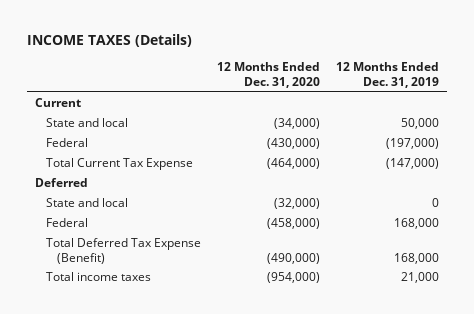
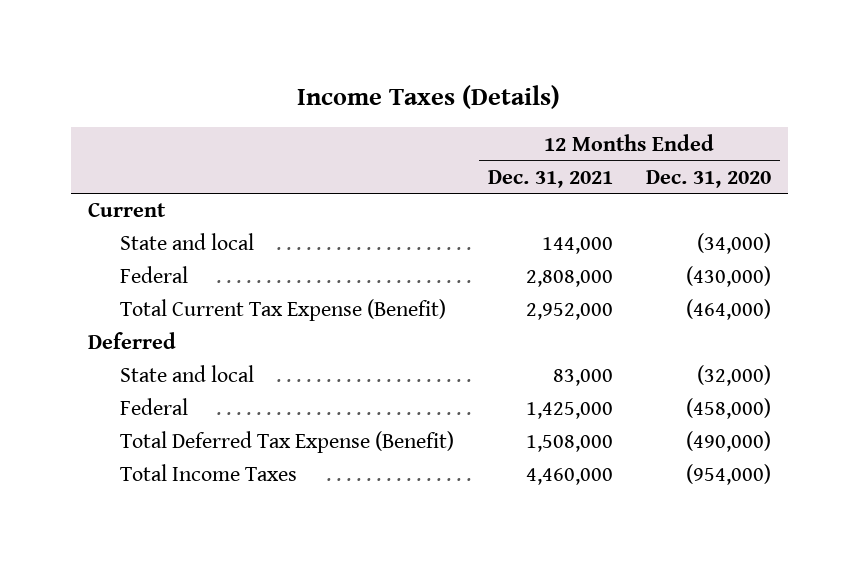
[26,34,192,48] INCOME TAXES (Details) -> [297,85,561,110] Income Taxes (Details)
[336,62,440,89] 12 Months Ended Dec. 31, 2019 -> none
none -> [487,169,613,188] Dec. 31, 2021
[45,158,193,171] Total Current Tax Expense -> [120,299,447,322] Total Current Tax Expense (Benefit)
[45,272,151,282] Total income taxes -> [120,464,298,482] Total Income Taxes

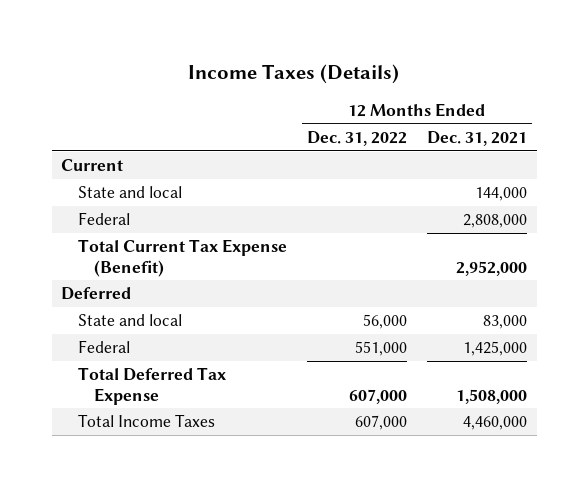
[646,169,772,188] Dec. 31, 2020 -> none
none -> [306,130,407,146] Dec. 31, 2022
[120,431,455,454] Total Deferred Tax Expense (Benefit) -> [77,367,226,405] Total Deferred Tax Expense

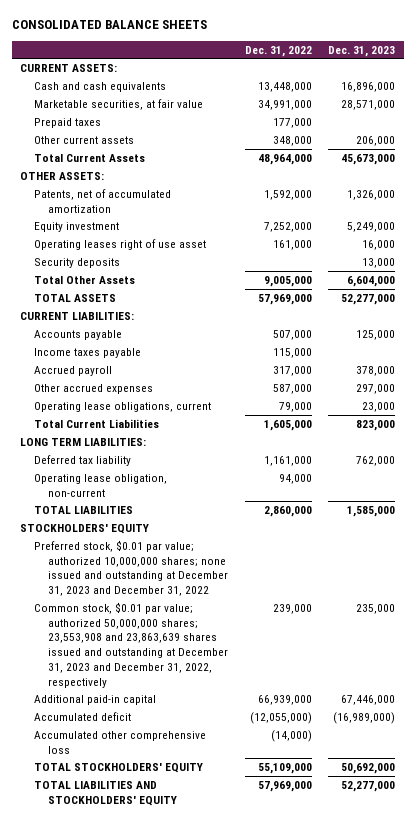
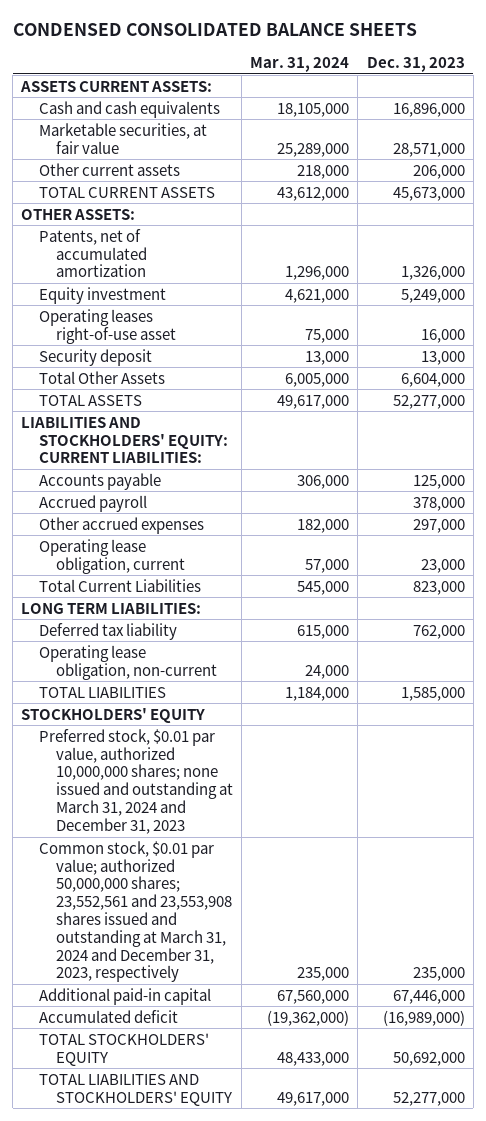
[11,20,207,30] CONSOLIDATED BALANCE SHEETS -> [12,23,417,37] CONDENSED CONSOLIDATED BALANCE SHEETS
[244,45,312,57] Dec. 31, 2022 -> none
none -> [250,56,350,72] Mar. 31, 2024
[19,63,117,72] CURRENT ASSETS: -> [20,80,213,92] ASSETS CURRENT ASSETS:
[33,117,101,128] Prepaid taxes -> none
[33,153,145,162] Total Current Assets -> [38,186,215,198] TOTAL CURRENT ASSETS
[33,238,206,250] Operating leases right of use asset -> [38,308,176,344] Operating leases right-of-use asset
[33,257,120,268] Security deposits -> [38,348,152,366] Security deposit
[19,311,134,320] CURRENT LIABILITIES: -> none
none -> [21,416,228,464] LIABILITIES AND STOCKHOLDERS' EQUITY: CURRENT LIABILITIES:
[33,347,141,358] Income taxes payable -> none
[33,401,211,412] Operating lease obligations, current -> [38,538,185,574] Operating lease obligation, current
[33,539,229,597] Preferred stock, $0.01 par value; authorized 10,000,000 shares; none issued and outstanding at December 31, 2023 and December 31, 2022 -> [38,728,233,834] Preferred stock, $0.01 par value, authorized 10,000,000 shares; none issued and outstanding at March 31, 2024 and December 31, 2023
[33,601,229,688] Common stock, $0.01 par value; authorized 50,000,000 shares; 23,553,908 and 23,863,639 shares issued and outstanding at December 31, 2023 and December 31, 2022, respectively -> [38,840,232,983] Common stock, $0.01 par value; authorized 50,000,000 shares; 23,552,561 and 23,553,908 shares issued and outstanding at March 31, 2024 and December 31, 2023, respectively
[33,730,206,754] Accumulated other comprehensive loss -> none

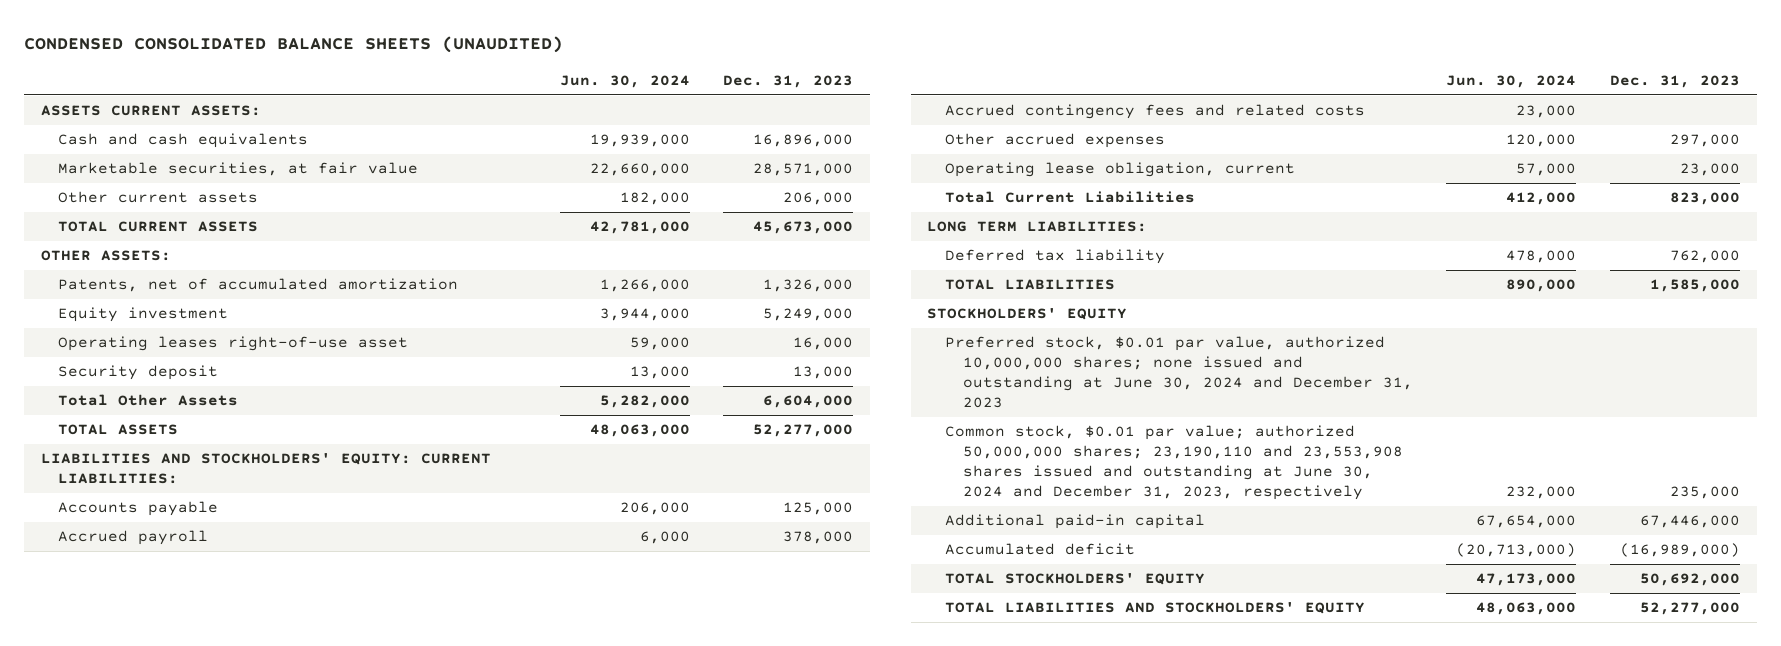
[12,23,417,37] CONDENSED CONSOLIDATED BALANCE SHEETS -> [23,35,563,53] CONDENSED CONSOLIDATED BALANCE SHEETS (UNAUDITED)
[250,56,350,72] Mar. 31, 2024 -> none
none -> [559,74,690,88] Jun. 30, 2024
none -> [945,104,1366,120] Accrued contingency fees and related costs
[38,644,217,680] Operating lease obligation, non-current -> none
[38,728,233,834] Preferred stock, $0.01 par value, authorized 10,000,000 shares; none issued and outstanding at March 31, 2024 and December 31, 2023 -> [945,336,1413,409] Preferred stock, $0.01 par value, authorized 10,000,000 shares; none issued and outstanding at June 30, 2024 and December 31, 2023
[38,840,232,983] Common stock, $0.01 par value; authorized 50,000,000 shares; 23,552,561 and 23,553,908 shares issued and outstanding at March 31, 2024 and December 31, 2023, respectively -> [945,425,1403,501] Common stock, $0.01 par value; authorized 50,000,000 shares; 23,190,110 and 23,553,908 shares issued and outstanding at June 30, 2024 and December 31, 2023, respectively

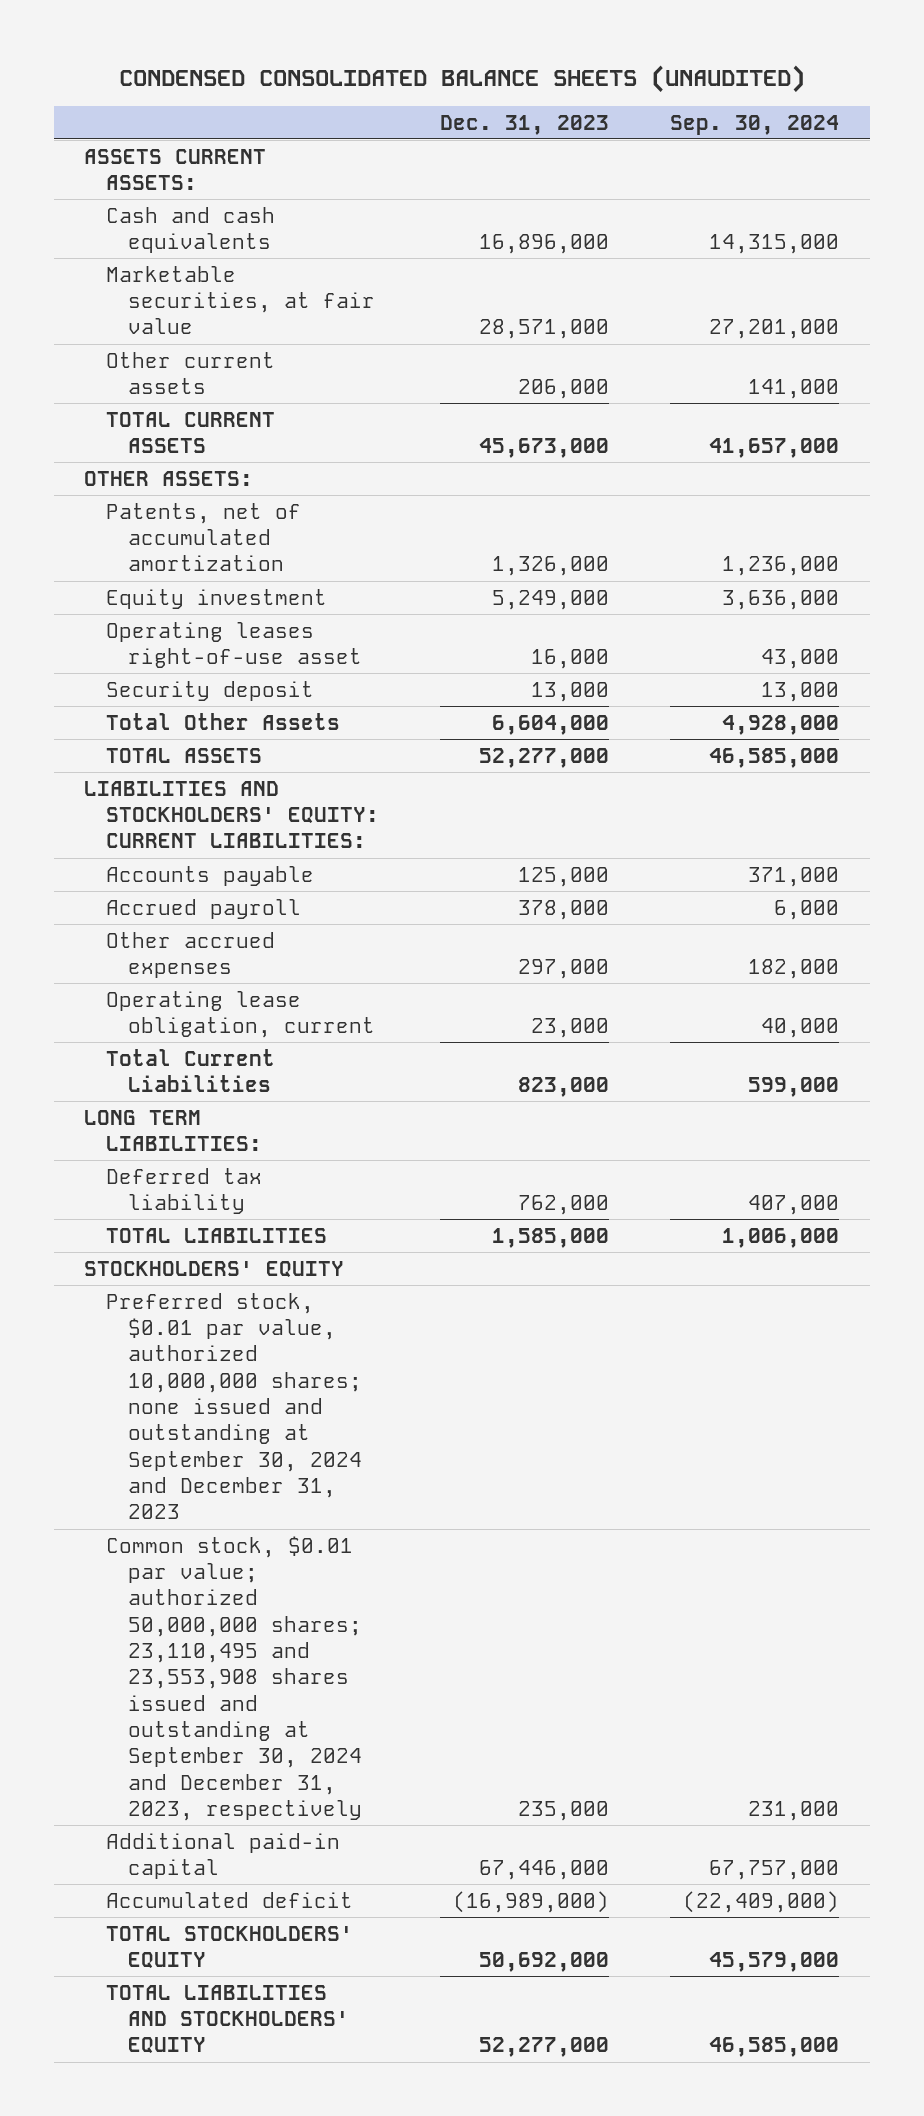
[559,74,690,88] Jun. 30, 2024 -> none
none -> [670,114,840,135] Sep. 30, 2024
[945,104,1366,120] Accrued contingency fees and related costs -> none
[945,336,1413,409] Preferred stock, $0.01 par value, authorized 10,000,000 shares; none issued and outstanding at June 30, 2024 and December 31, 2023 -> [105,1292,362,1520] Preferred stock, $0.01 par value, authorized 10,000,000 shares; none issued and outstanding at September 30, 2024 and December 31, 2023
[945,425,1403,501] Common stock, $0.01 par value; authorized 50,000,000 shares; 23,190,110 and 23,553,908 shares issued and outstanding at June 30, 2024 and December 31, 2023, respectively -> [105,1535,362,1822] Common stock, $0.01 par value; authorized 50,000,000 shares; 23,110,495 and 23,553,908 shares issued and outstanding at September 30, 2024 and December 31, 2023, respectively

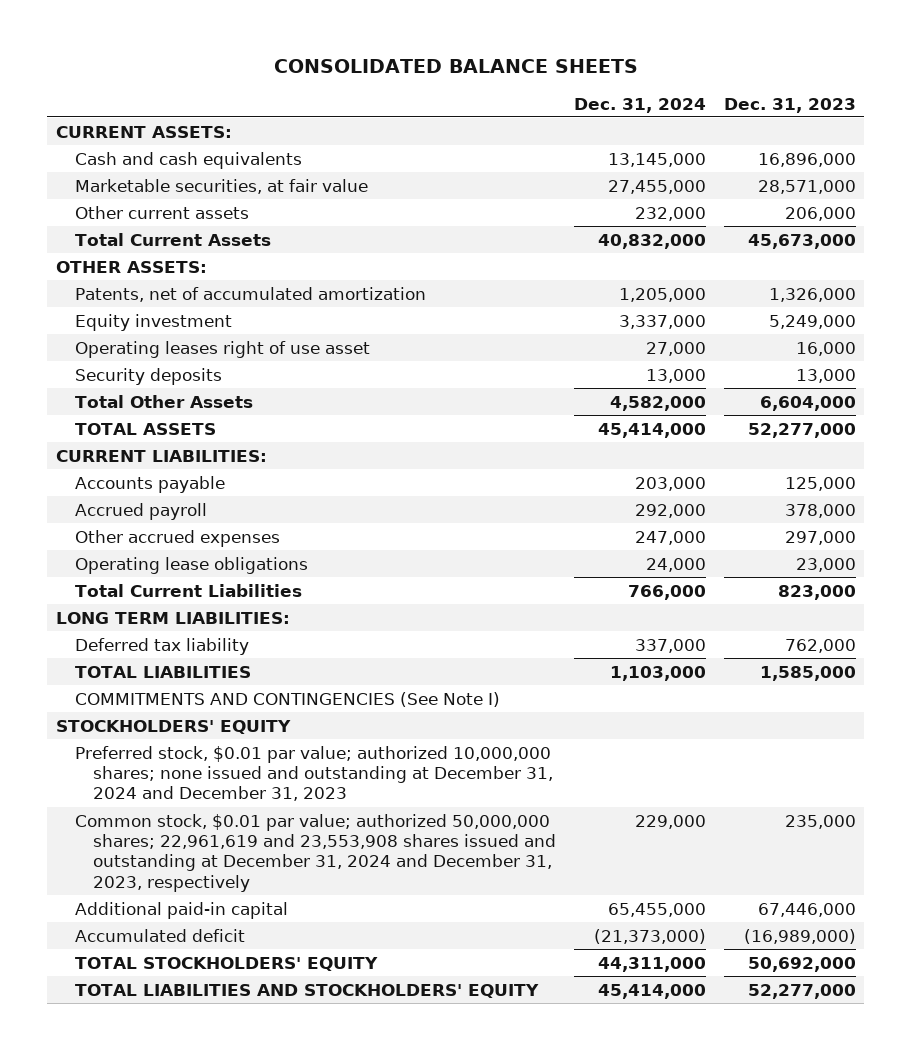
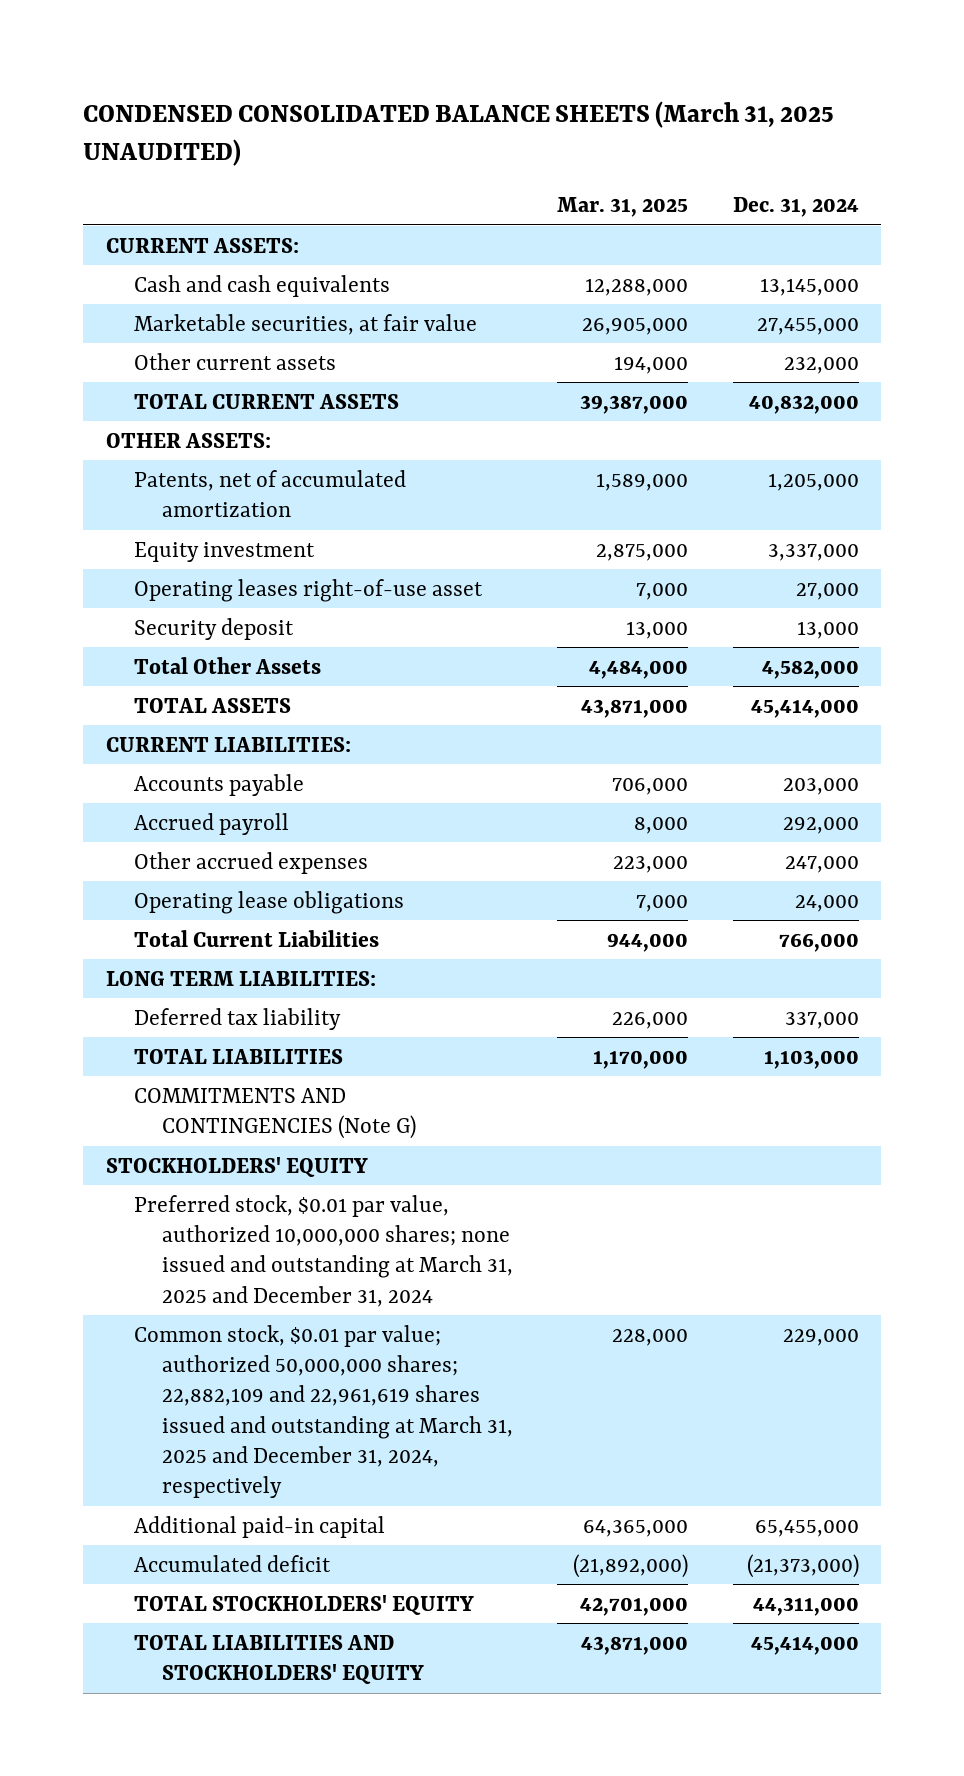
[273,59,638,74] CONSOLIDATED BALANCE SHEETS -> [83,100,835,167] CONDENSED CONSOLIDATED BALANCE SHEETS (March 31, 2025 UNAUDITED)
[723,97,856,113] Dec. 31, 2023 -> none
none -> [557,196,689,217] Mar. 31, 2025
[74,232,271,246] Total Current Assets -> [133,393,399,409] TOTAL CURRENT ASSETS
[74,340,370,358] Operating leases right of use asset -> [133,578,483,602] Operating leases right-of-use asset
[74,367,222,385] Security deposits -> [133,617,294,640] Security deposit
[74,691,500,707] COMMITMENTS AND CONTINGENCIES (See Note I) -> [133,1087,416,1140] COMMITMENTS AND CONTINGENCIES (Note G)
[74,745,554,802] Preferred stock, $0.01 par value; authorized 10,000,000 shares; none issued and outstanding at December 31, 2024 and December 31, 2023 -> [133,1194,513,1307] Preferred stock, $0.01 par value, authorized 10,000,000 shares; none issued and outstanding at March 31, 2025 and December 31, 2024
[74,813,557,892] Common stock, $0.01 par value; authorized 50,000,000 shares; 22,961,619 and 23,553,908 shares issued and outstanding at December 31, 2024 and December 31, 2023, respectively -> [133,1324,513,1499] Common stock, $0.01 par value; authorized 50,000,000 shares; 22,882,109 and 22,961,619 shares issued and outstanding at March 31, 2025 and December 31, 2024, respectively

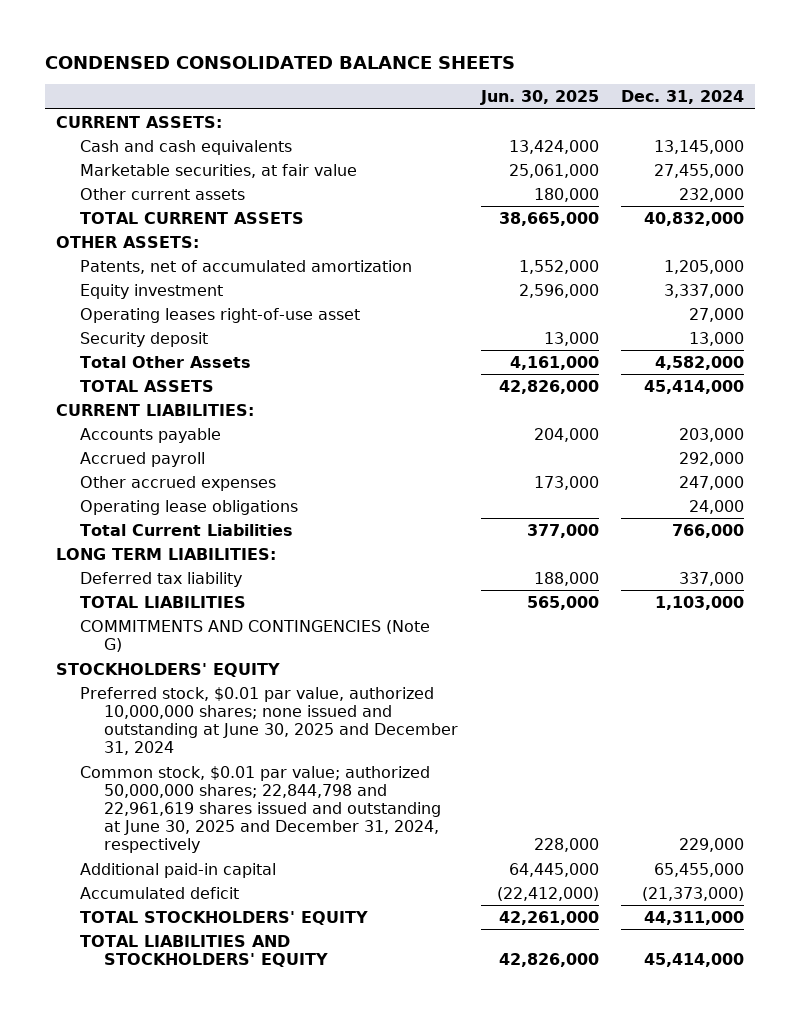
[83,100,835,167] CONDENSED CONSOLIDATED BALANCE SHEETS (March 31, 2025 UNAUDITED) -> [44,55,515,69] CONDENSED CONSOLIDATED BALANCE SHEETS
[557,196,689,217] Mar. 31, 2025 -> none
none -> [479,90,599,106] Jun. 30, 2025
[133,1194,513,1307] Preferred stock, $0.01 par value, authorized 10,000,000 shares; none issued and outstanding at March 31, 2025 and December 31, 2024 -> [79,686,459,756] Preferred stock, $0.01 par value, authorized 10,000,000 shares; none issued and outstanding at June 30, 2025 and December 31, 2024
[133,1324,513,1499] Common stock, $0.01 par value; authorized 50,000,000 shares; 22,882,109 and 22,961,619 shares issued and outstanding at March 31, 2025 and December 31, 2024, respectively -> [79,765,442,854] Common stock, $0.01 par value; authorized 50,000,000 shares; 22,844,798 and 22,961,619 shares issued and outstanding at June 30, 2025 and December 31, 2024, respectively

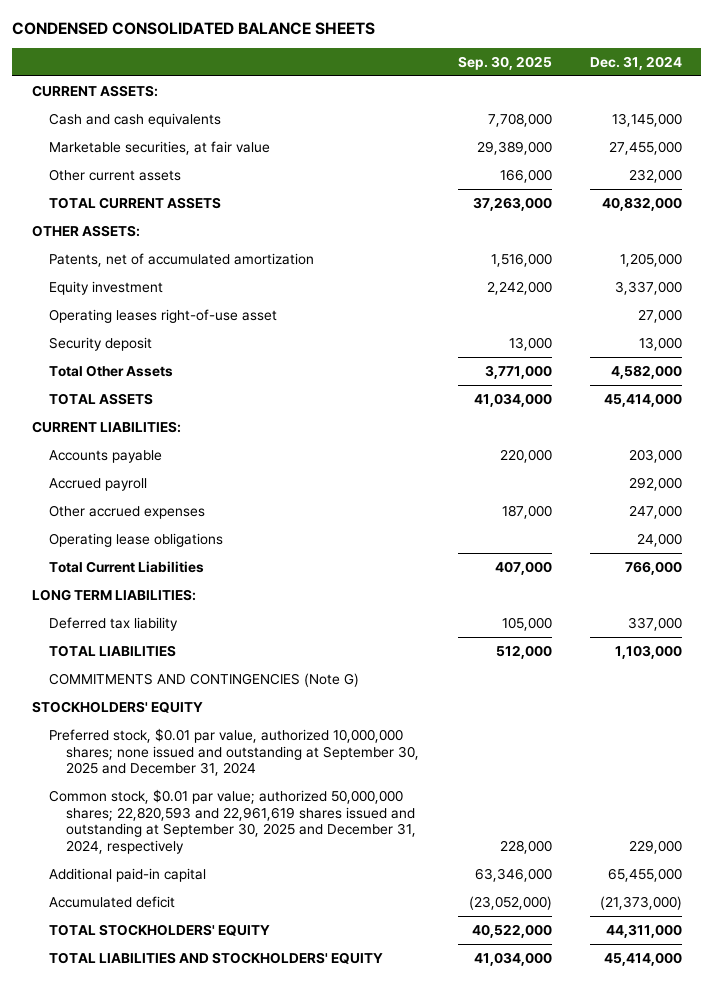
[479,90,599,106] Jun. 30, 2025 -> none
none -> [457,55,552,70] Sep. 30, 2025
[79,686,459,756] Preferred stock, $0.01 par value, authorized 10,000,000 shares; none issued and outstanding at June 30, 2025 and December 31, 2024 -> [48,727,420,777] Preferred stock, $0.01 par value, authorized 10,000,000 shares; none issued and outstanding at September 30, 2025 and December 31, 2024
[79,765,442,854] Common stock, $0.01 par value; authorized 50,000,000 shares; 22,844,798 and 22,961,619 shares issued and outstanding at June 30, 2025 and December 31, 2024, respectively -> [48,788,417,855] Common stock, $0.01 par value; authorized 50,000,000 shares; 22,820,593 and 22,961,619 shares issued and outstanding at September 30, 2025 and December 31, 2024, respectively

